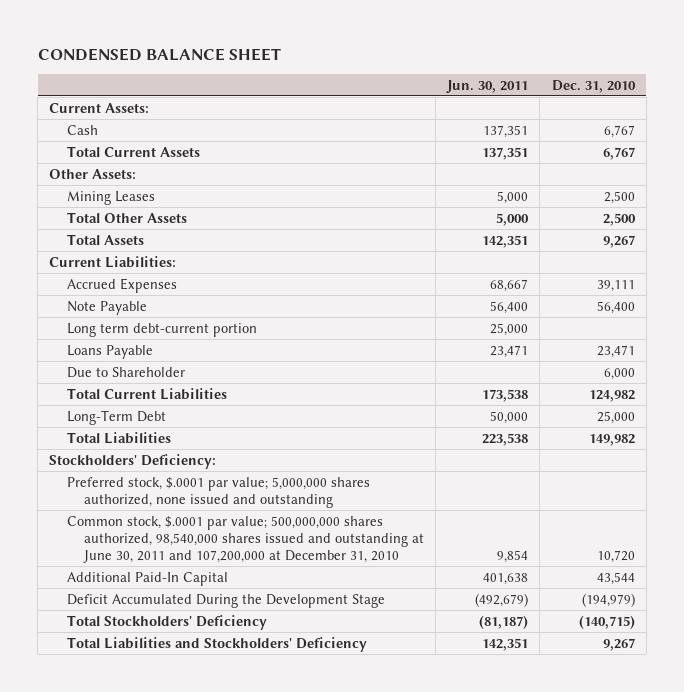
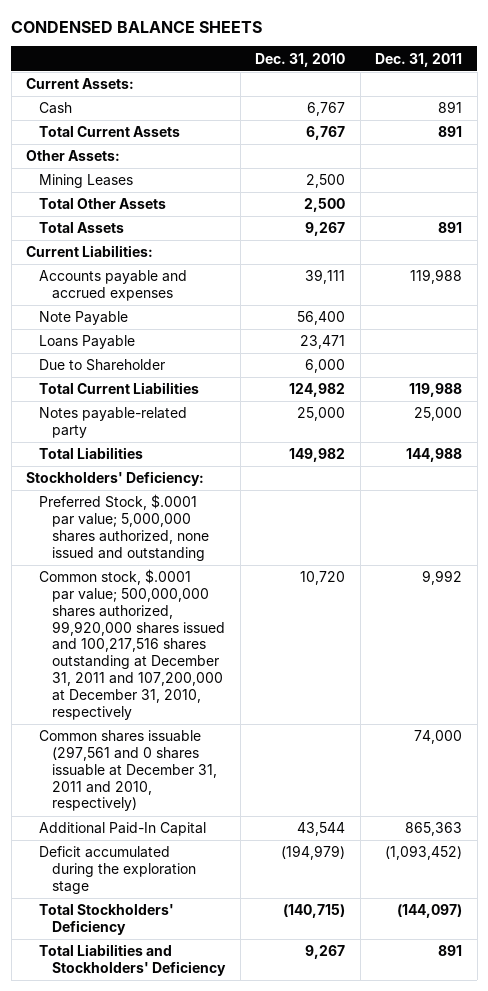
[37,47,281,61] CONDENSED BALANCE SHEET -> [11,20,263,33] CONDENSED BALANCE SHEETS
[446,79,529,93] Jun. 30, 2011 -> none
none -> [375,52,463,67] Dec. 31, 2011
[66,277,177,293] Accrued Expenses -> [39,270,188,302] Accounts payable and accrued expenses
[66,322,257,337] Long term debt-current portion -> none
[66,409,166,425] Long-Term Debt -> [39,407,188,439] Notes payable-related party
[66,476,370,508] Preferred stock, $.0001 par value; 5,000,000 shares authorized, none issued and outstanding -> [39,494,210,561] Preferred Stock, $.0001 par value; 5,000,000 shares authorized, none issued and outstanding
[66,515,424,563] Common stock, $.0001 par value; 500,000,000 shares authorized, 98,540,000 shares issued and outstanding at June 30, 2011 and 107,200,000 at December 31, 2010 -> [39,569,226,720] Common stock, $.0001 par value; 500,000,000 shares authorized, 99,920,000 shares issued and 100,217,516 shares outstanding at December 31, 2011 and 107,200,000 at December 31, 2010, respectively
none -> [39,730,218,812] Common shares issuable (297,561 and 0 shares issuable at December 31, 2011 and 2010, respectively)
[66,593,385,608] Deficit Accumulated During the Development Stage -> [39,846,197,894] Deficit accumulated during the exploration stage

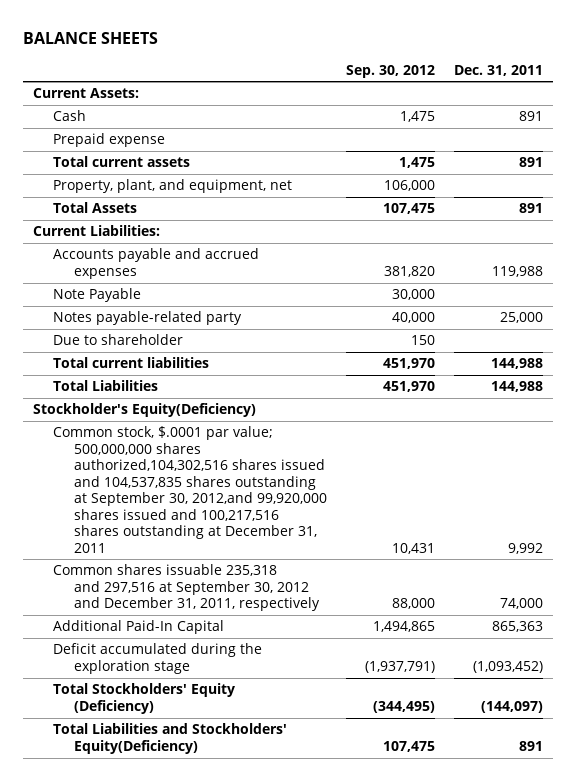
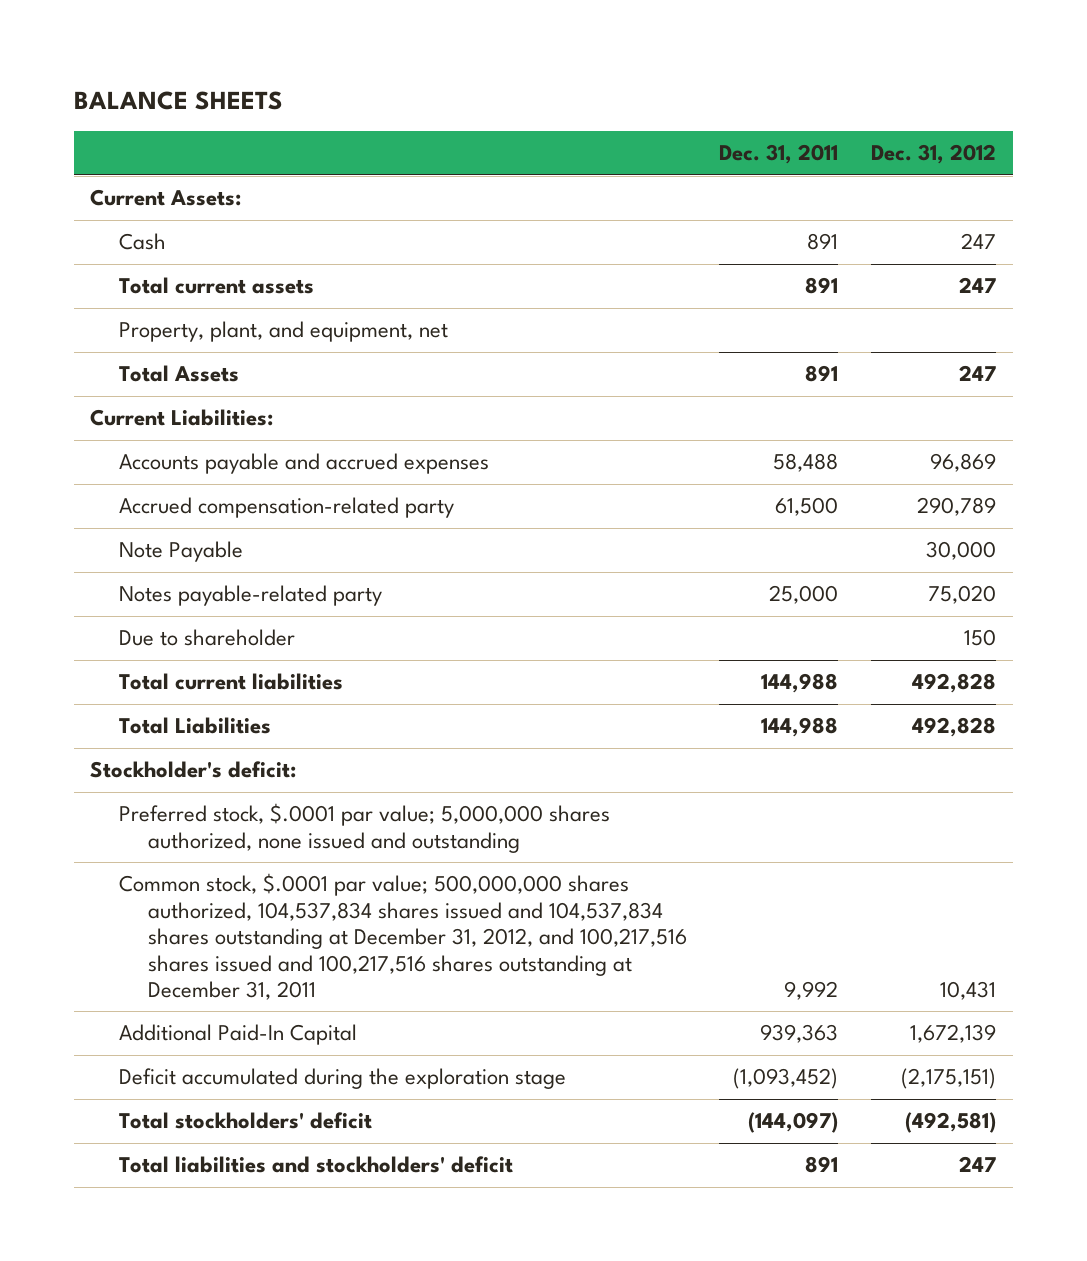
[345,64,435,78] Sep. 30, 2012 -> none
none -> [871,144,997,165] Dec. 31, 2012
[53,133,166,148] Prepaid expense -> none
[492,265,544,277] 119,988 -> [773,453,839,473] 58,488
none -> [118,497,454,519] Accrued compensation-related party
[53,564,320,612] Common shares issuable 235,318 and 297,516 at September 30, 2012 and December 31, 2011, respectively -> none
[32,403,256,418] Stockholder's Equity(Deficiency) -> [90,761,297,779] Stockholder's deficit:
none -> [118,803,610,853] Preferred stock, $.0001 par value; 5,000,000 shares authorized, none issued and outstanding
[53,426,327,553] Common stock, $.0001 par value; 500,000,000 shares authorized,104,302,516 shares issued and 104,537,835 shares outstanding at September 30, 2012,and 99,920,000 shares issued and 100,217,516 shares outstanding at December 31, 2011 -> [118,873,687,1001] Common stock, $.0001 par value; 500,000,000 shares authorized, 104,537,834 shares issued and 104,537,834 shares outstanding at December 31, 2012, and 100,217,516 shares issued and 100,217,516 shares outstanding at December 31, 2011
[492,621,544,633] 865,363 -> [760,1024,839,1044] 939,363
[53,683,236,714] Total Stockholders' Equity (Deficiency) -> [118,1112,372,1130] Total stockholders' deficit
[53,723,288,754] Total Liabilities and Stockholders' Equity(Deficiency) -> [118,1156,513,1174] Total liabilities and stockholders' deficit

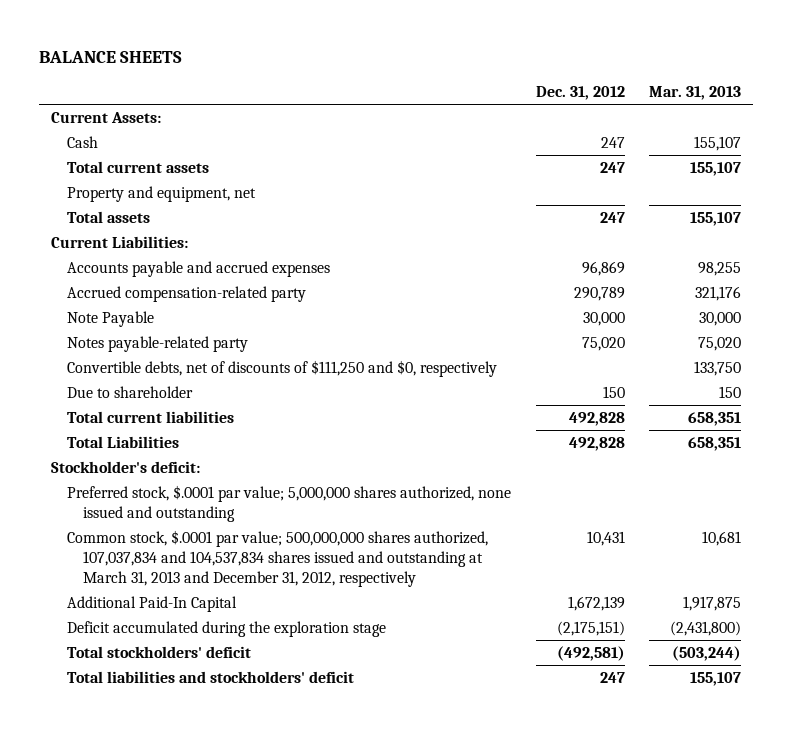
[719,144,839,165] Dec. 31, 2011 -> none
none -> [648,85,741,100] Mar. 31, 2013
[118,321,448,343] Property, plant, and equipment, net -> [67,185,257,202] Property and equipment, net
[118,365,239,383] Total Assets -> [67,210,151,223] Total assets
none -> [67,359,498,377] Convertible debts, net of discounts of $111,250 and $0, respectively
[118,873,687,1001] Common stock, $.0001 par value; 500,000,000 shares authorized, 104,537,834 shares issued and 104,537,834 shares outstanding at December 31, 2012, and 100,217,516 shares issued and 100,217,516 shares outstanding at December 31, 2011 -> [67,529,489,588] Common stock, $.0001 par value; 500,000,000 shares authorized, 107,037,834 and 104,537,834 shares issued and outstanding at March 31, 2013 and December 31, 2012, respectively

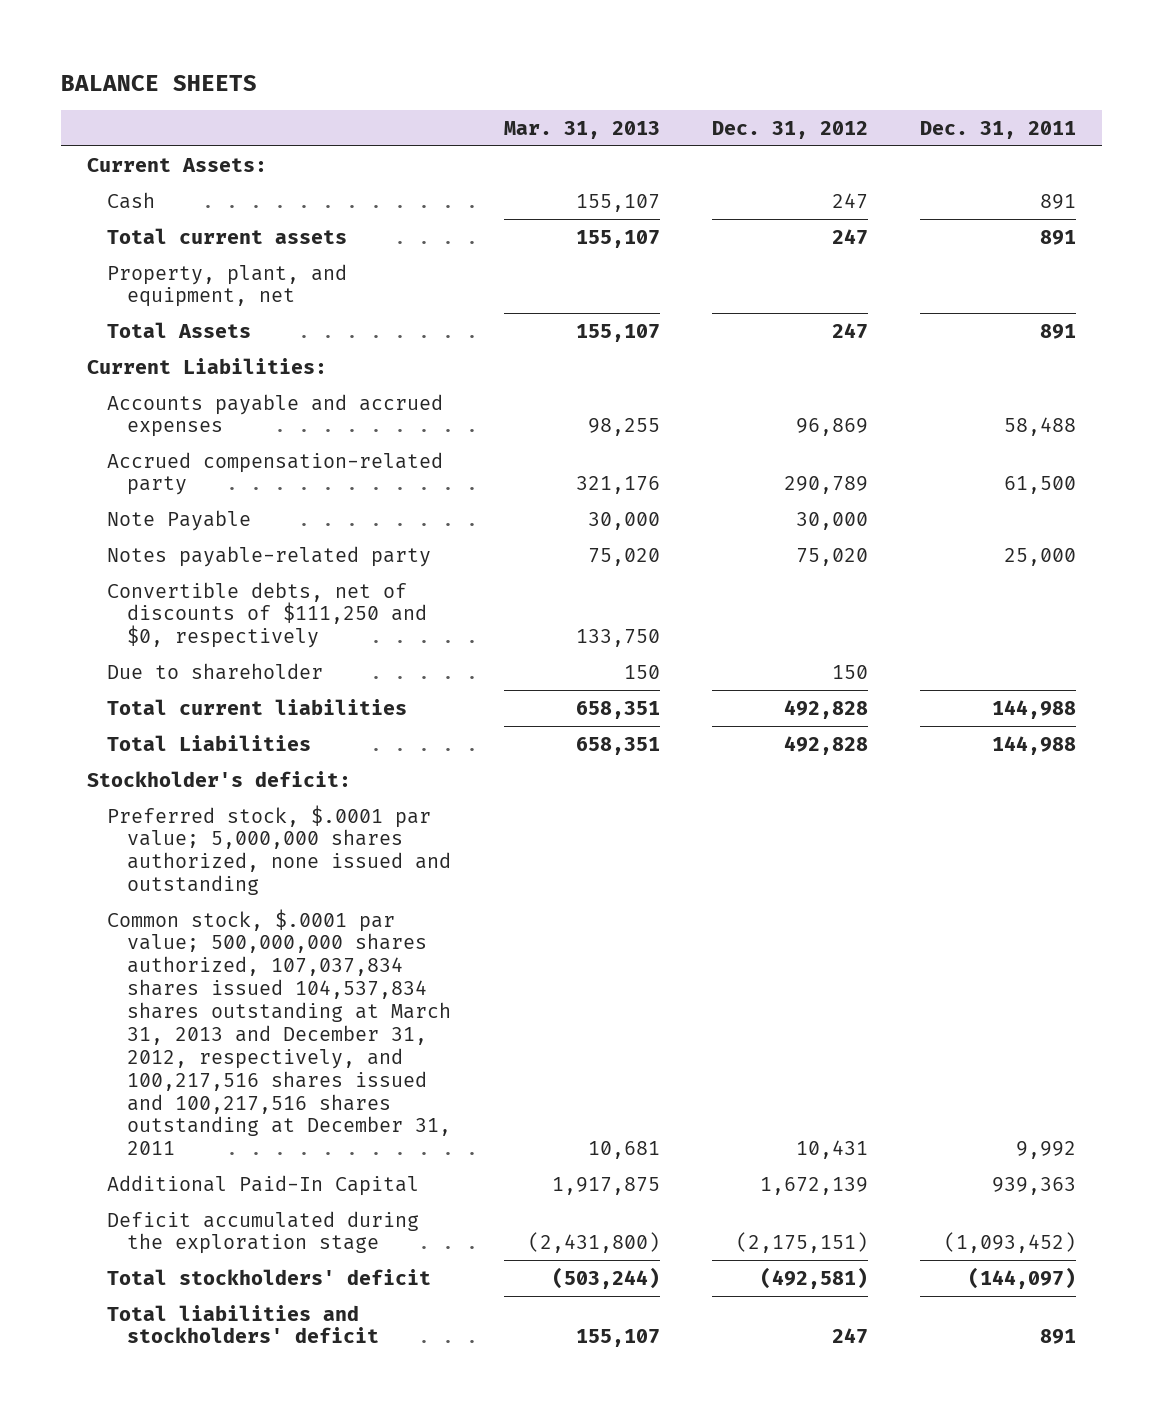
none -> [920,120,1077,139] Dec. 31, 2011
[67,185,257,202] Property and equipment, net -> [107,263,348,308] Property, plant, and equipment, net
[67,210,151,223] Total assets -> [107,321,252,338] Total Assets
[67,529,489,588] Common stock, $.0001 par value; 500,000,000 shares authorized, 107,037,834 and 104,537,834 shares issued and outstanding at March 31, 2013 and December 31, 2012, respectively -> [107,908,452,1156] Common stock, $.0001 par value; 500,000,000 shares authorized, 107,037,834 shares issued 104,537,834 shares outstanding at March 31, 2013 and December 31, 2012, respectively, and 100,217,516 shares issued and 100,217,516 shares outstanding at December 31, 2011

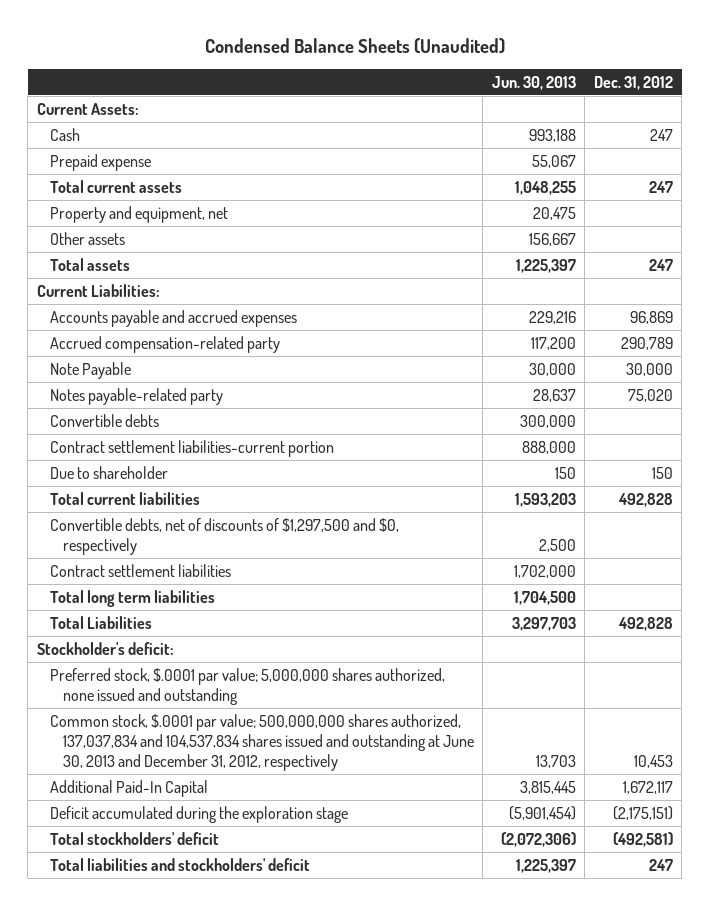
[60,74,257,91] BALANCE SHEETS -> [204,37,505,54] Condensed Balance Sheets (Unaudited)
[503,120,660,139] Mar. 31, 2013 -> none
[920,120,1077,139] Dec. 31, 2011 -> none
none -> [491,75,576,90] Jun. 30, 2013
none -> [49,153,151,171] Prepaid expense
[107,263,348,308] Property, plant, and equipment, net -> [49,205,228,223] Property and equipment, net
none -> [49,231,125,245] Other assets
[107,321,252,338] Total Assets -> [49,257,130,271] Total assets
[107,581,428,649] Convertible debts, net of discounts of $111,250 and $0, respectively -> [49,413,159,427] Convertible debts
none -> [49,439,334,457] Contract settlement liabilities-current portion
none -> [49,517,399,555] Convertible debts, net of discounts of $1,297,500 and $0, respectively
none -> [49,563,231,577] Contract settlement liabilities
none -> [49,589,215,607] Total long term liabilities
[107,908,452,1156] Common stock, $.0001 par value; 500,000,000 shares authorized, 107,037,834 shares issued 104,537,834 shares outstanding at March 31, 2013 and December 31, 2012, respectively, and 100,217,516 shares issued and 100,217,516 shares outstanding at December 31, 2011 -> [49,713,474,771] Common stock, $.0001 par value; 500,000,000 shares authorized, 137,037,834 and 104,537,834 shares issued and outstanding at June 30, 2013 and December 31, 2012, respectively
[795,1140,868,1160] 10,431 -> [633,754,673,768] 10,453
[759,1176,868,1195] 1,672,139 -> [622,780,673,794] 1,672,117

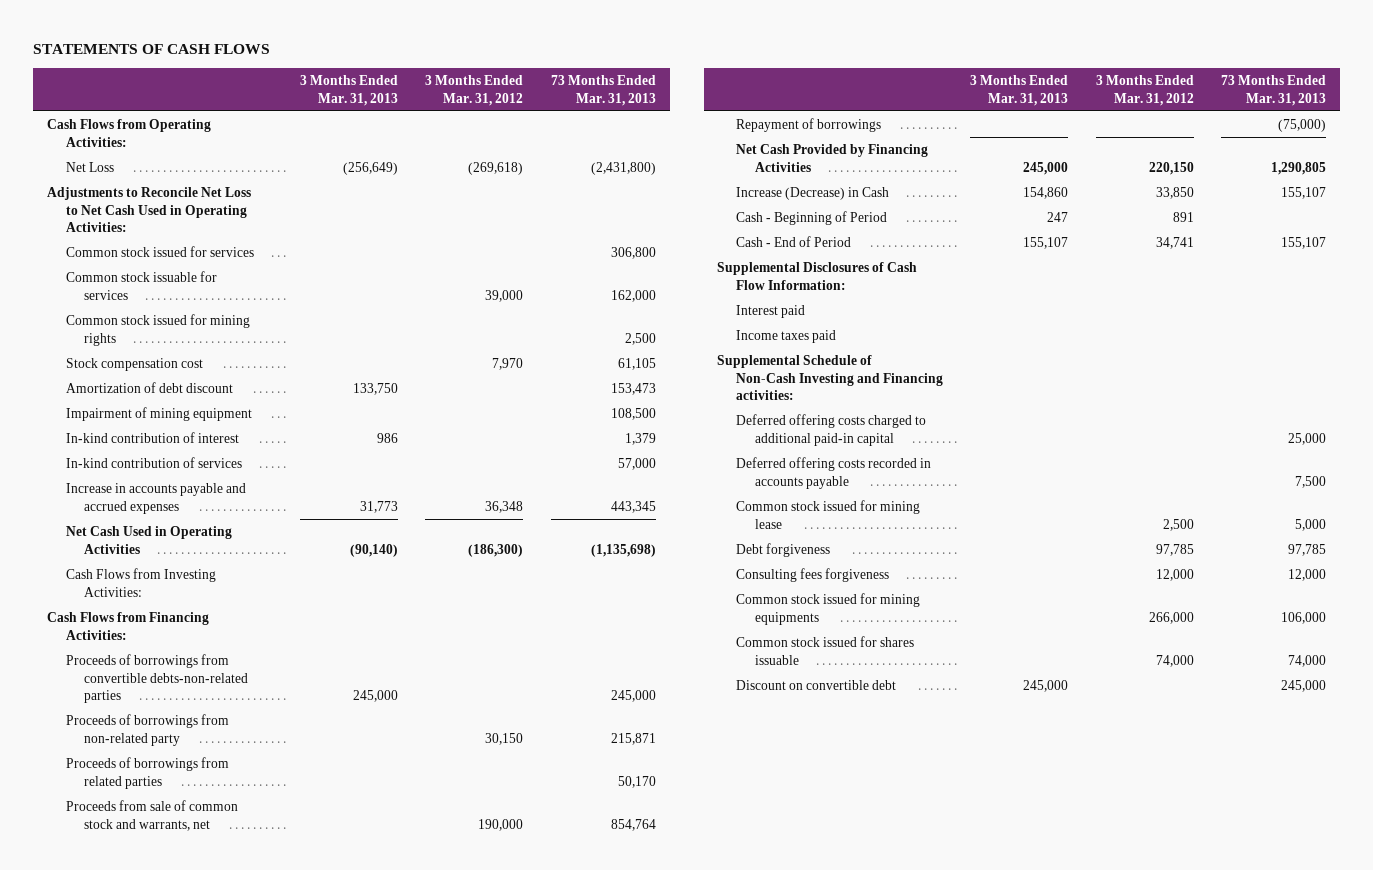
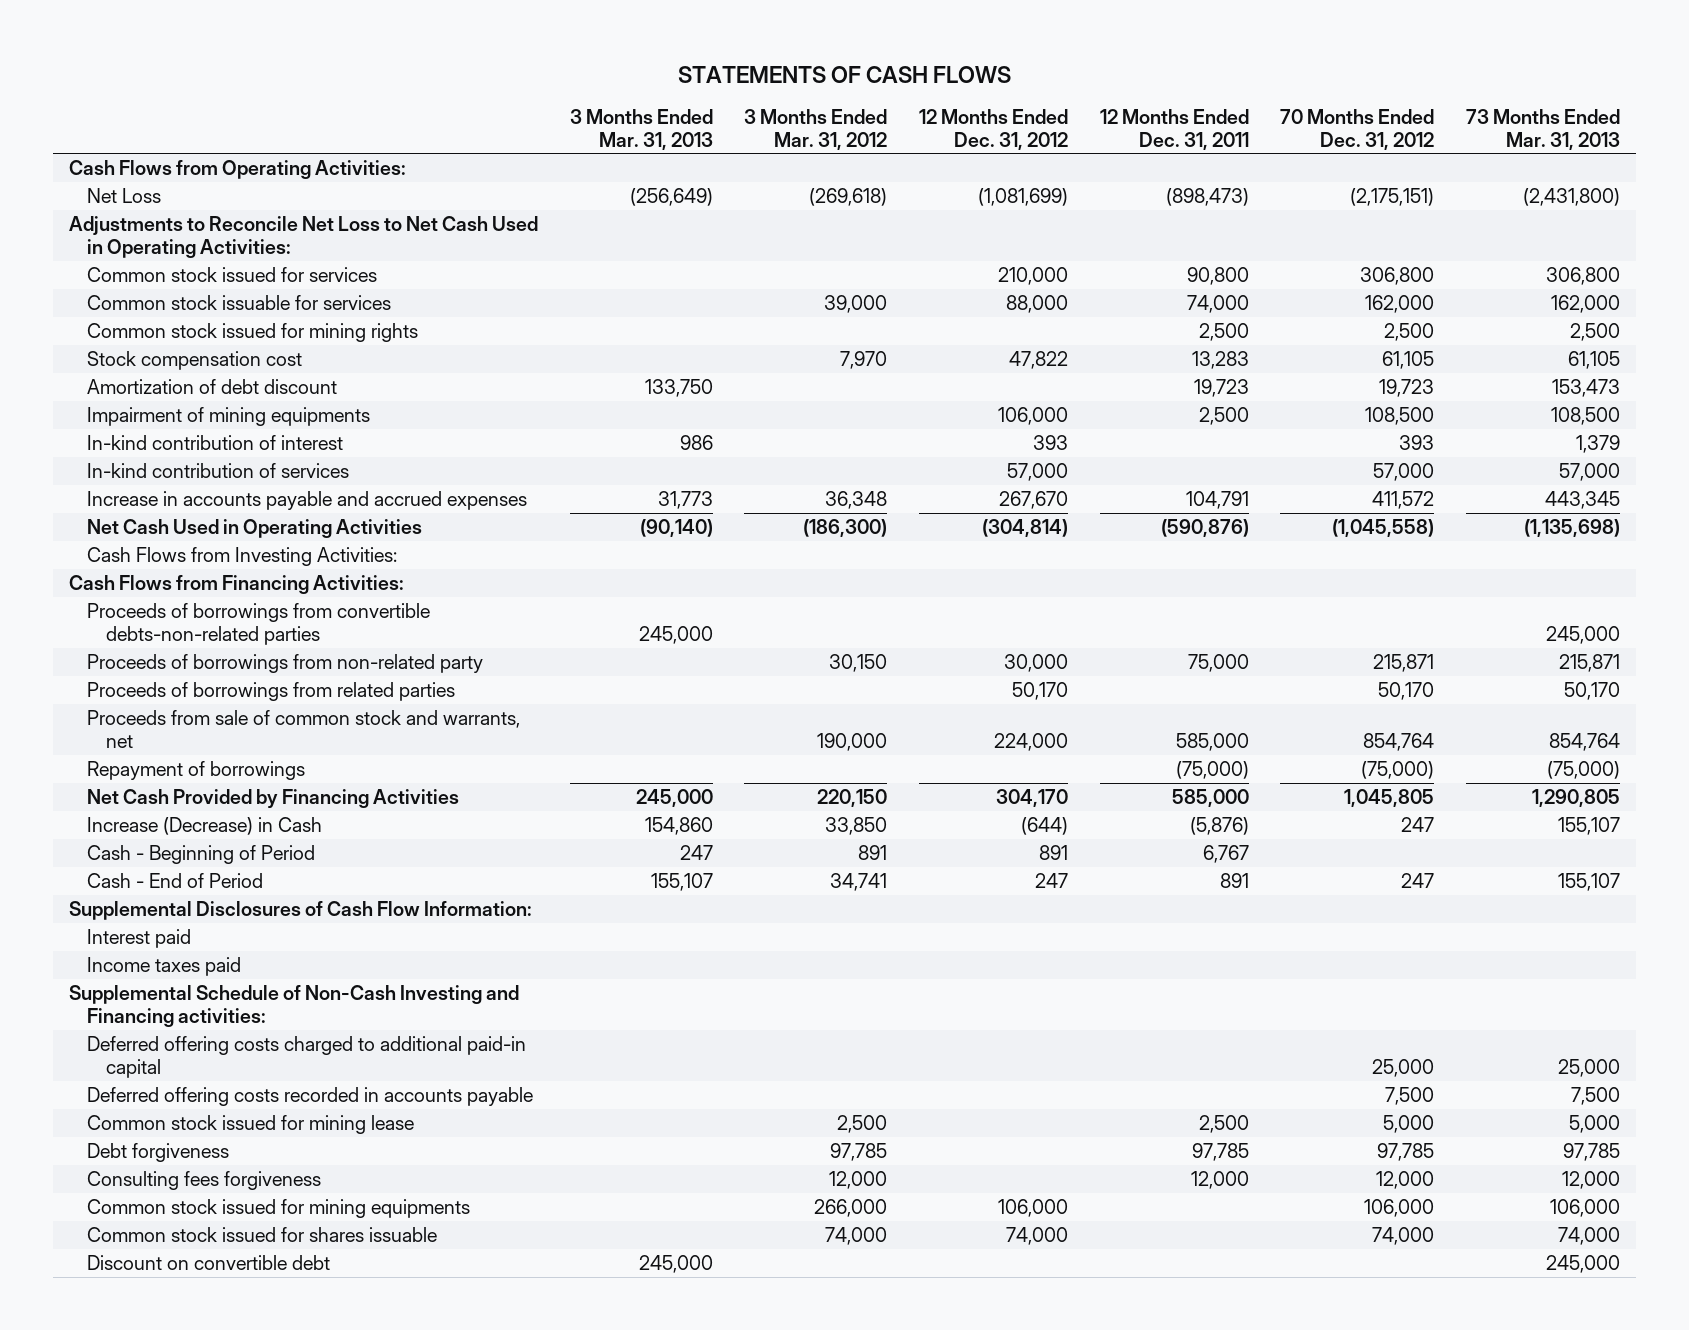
none -> [919,108,1069,150] 12 Months Ended Dec. 31, 2012
none -> [1099,108,1249,150] 12 Months Ended Dec. 31, 2011
none -> [1280,108,1435,150] 70 Months Ended Dec. 31, 2012
[65,407,252,422] Impairment of mining equipment -> [87,406,371,426] Impairment of mining equipments

